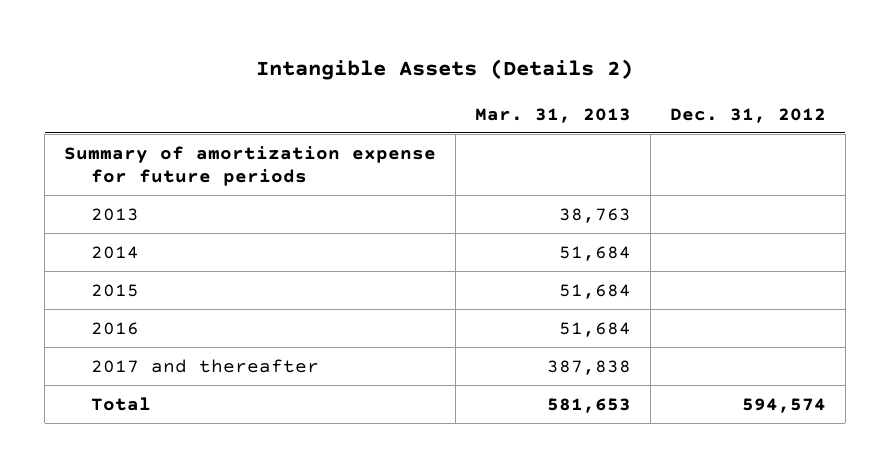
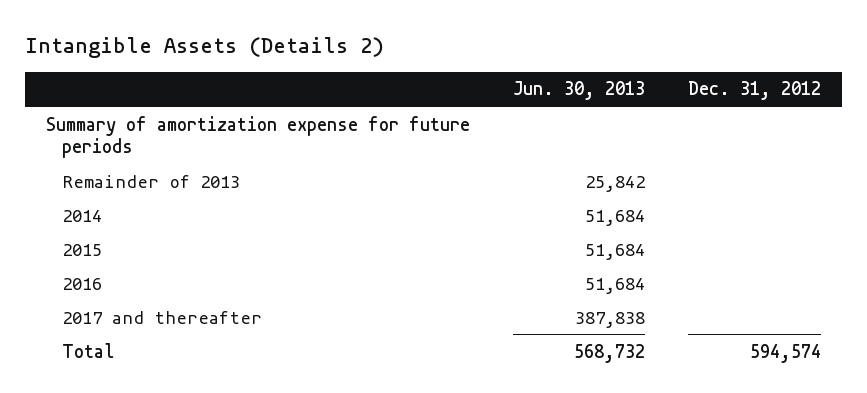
[474,107,631,123] Mar. 31, 2013 -> none
none -> [512,81,645,101] Jun. 30, 2013
[91,207,140,221] 2013 -> [61,174,240,188] Remainder of 2013

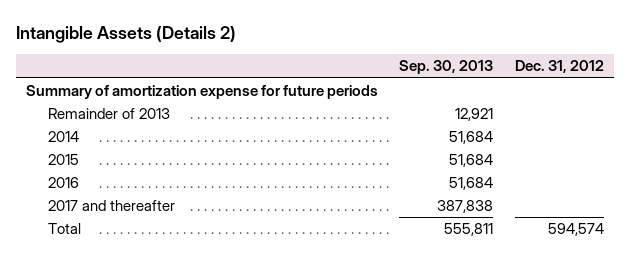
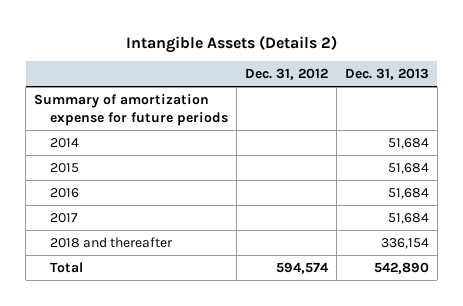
[399,60,494,75] Sep. 30, 2013 -> none
none -> [345,68,430,81] Dec. 31, 2013
[48,108,171,120] Remainder of 2013 -> none
none -> [50,212,79,223] 2017
[48,200,176,212] 2017 and thereafter -> [50,236,174,248] 2018 and thereafter

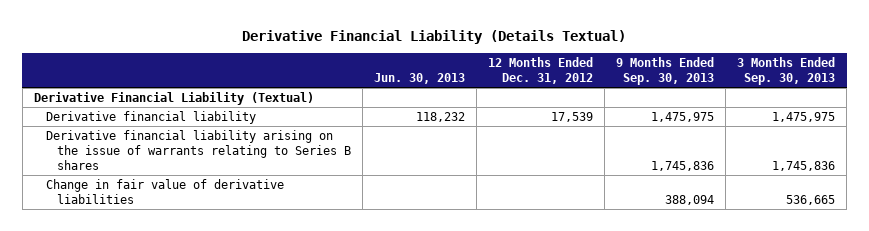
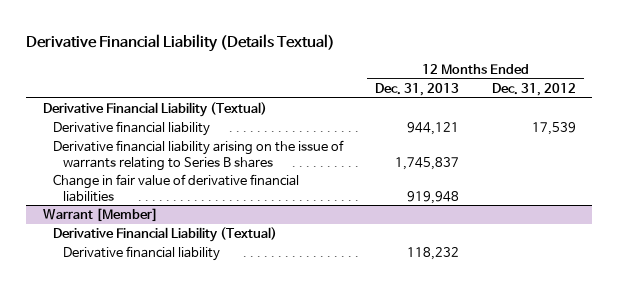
[374,72,466,84] Jun. 30, 2013 -> none
[616,57,715,85] 9 Months Ended Sep. 30, 2013 -> none
[737,57,836,85] 3 Months Ended Sep. 30, 2013 -> none
none -> [375,83,460,97] Dec. 31, 2013
[45,179,284,204] Change in fair value of derivative liabilities -> [52,174,299,202] Change in fair value of derivative financial liabilities
none -> [42,208,158,223] Warrant [Member]
none -> [52,227,277,243] Derivative Financial Liability (Textual)
none -> [62,246,220,262] Derivative financial liability

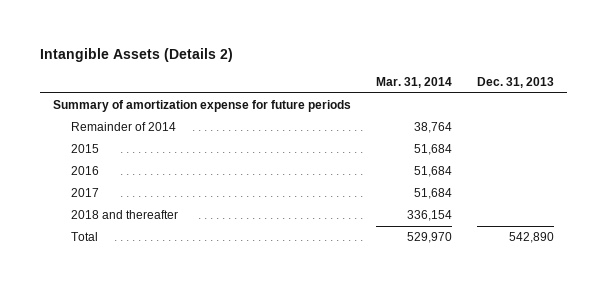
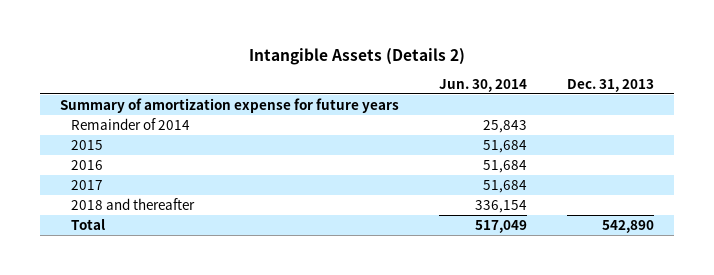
[376,77,453,89] Mar. 31, 2014 -> none
none -> [439,78,528,92] Jun. 30, 2014
[52,100,351,113] Summary of amortization expense for future periods -> [60,97,400,113] Summary of amortization expense for future years

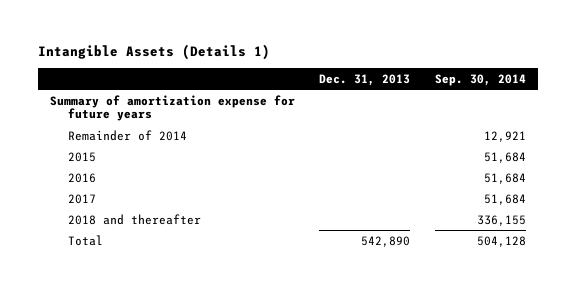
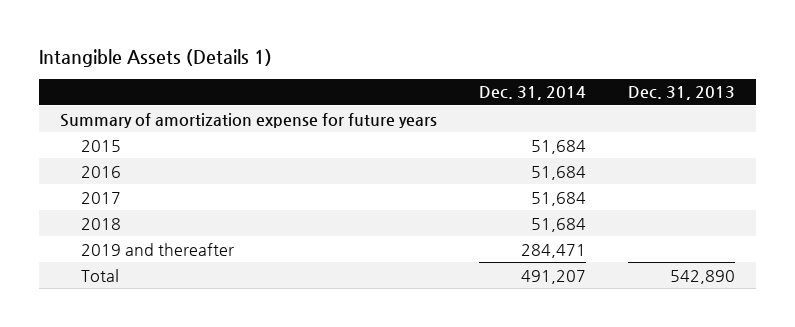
[434,73,526,86] Sep. 30, 2014 -> none
none -> [478,86,586,101] Dec. 31, 2014
[67,129,187,141] Remainder of 2014 -> none
none -> [80,217,121,230] 2018
[67,213,201,225] 2018 and thereafter -> [80,242,234,256] 2019 and thereafter

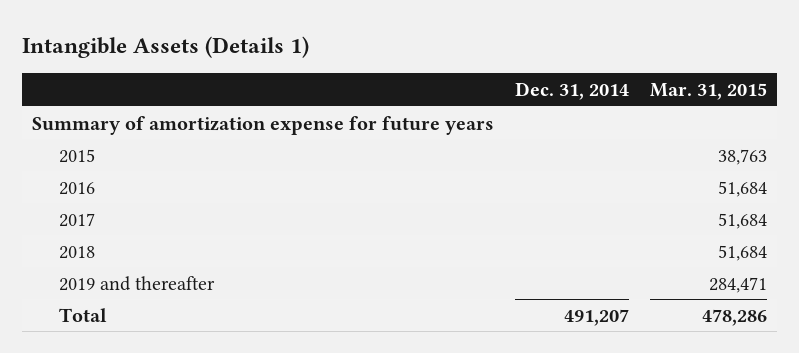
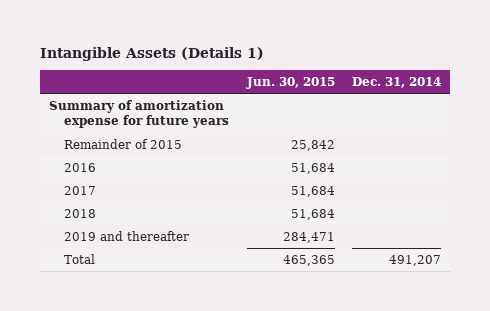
[649,83,767,101] Mar. 31, 2015 -> none
none -> [245,77,335,90] Jun. 30, 2015
[58,148,95,163] 2015 -> [63,139,182,150] Remainder of 2015

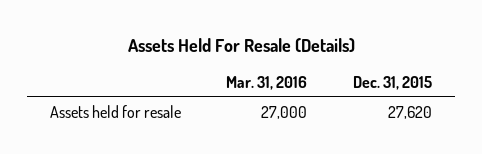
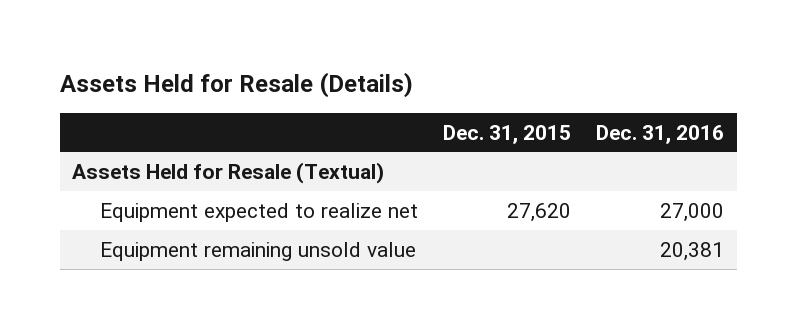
[127,37,355,53] Assets Held For Resale (Details) -> [59,72,413,99] Assets Held for Resale (Details)
[226,75,308,90] Mar. 31, 2016 -> none
none -> [596,124,725,144] Dec. 31, 2016
none -> [72,161,385,184] Assets Held for Resale (Textual)
[49,105,181,119] Assets held for resale -> [99,202,418,222] Equipment expected to realize net
none -> [99,241,416,261] Equipment remaining unsold value

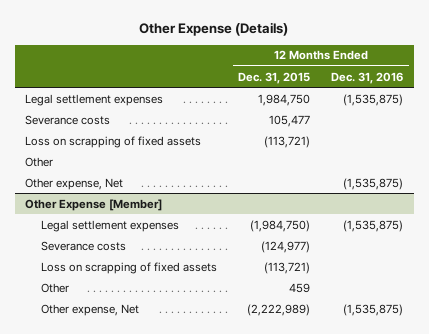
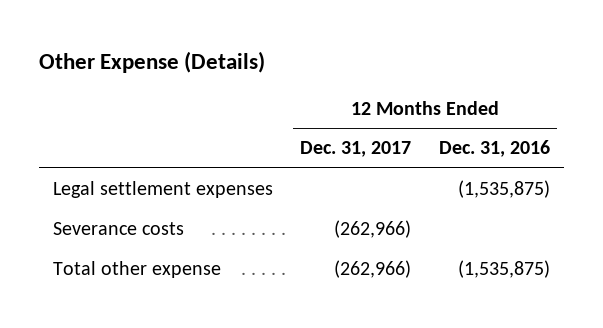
[238,71,311,84] Dec. 31, 2015 -> none
none -> [300,141,412,158] Dec. 31, 2017
[25,135,202,148] Loss on scrapping of fixed assets -> none
[25,156,54,167] Other -> none
[25,198,163,211] Other Expense [Member] -> none
[41,219,180,232] Legal settlement expenses -> none
[41,240,127,251] Severance costs -> none
[41,261,218,274] Loss on scrapping of fixed assets -> none
[41,282,70,293] Other -> none
[41,303,140,316] Other expense, Net -> none
[25,177,124,190] Other expense, Net -> [52,261,221,279] Total other expense

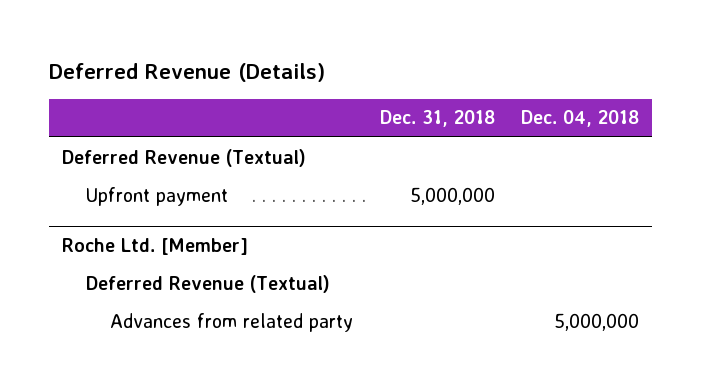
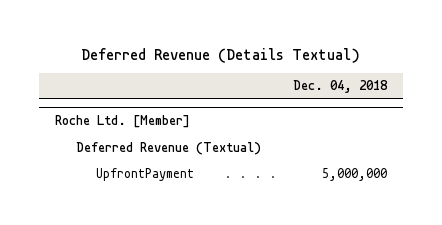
[48,63,325,83] Deferred Revenue (Details) -> [81,47,361,63] Deferred Revenue (Details Textual)
[379,110,495,128] Dec. 31, 2018 -> none
[61,148,306,167] Deferred Revenue (Textual) -> none
[86,186,229,206] Upfront payment -> none
[110,312,354,332] Advances from related party -> none
none -> [96,167,195,181] UpfrontPayment

